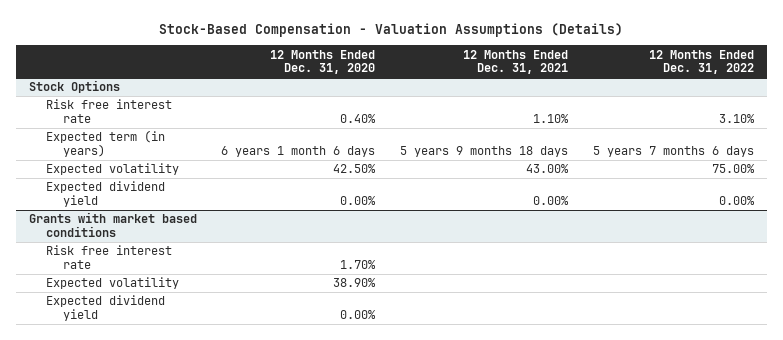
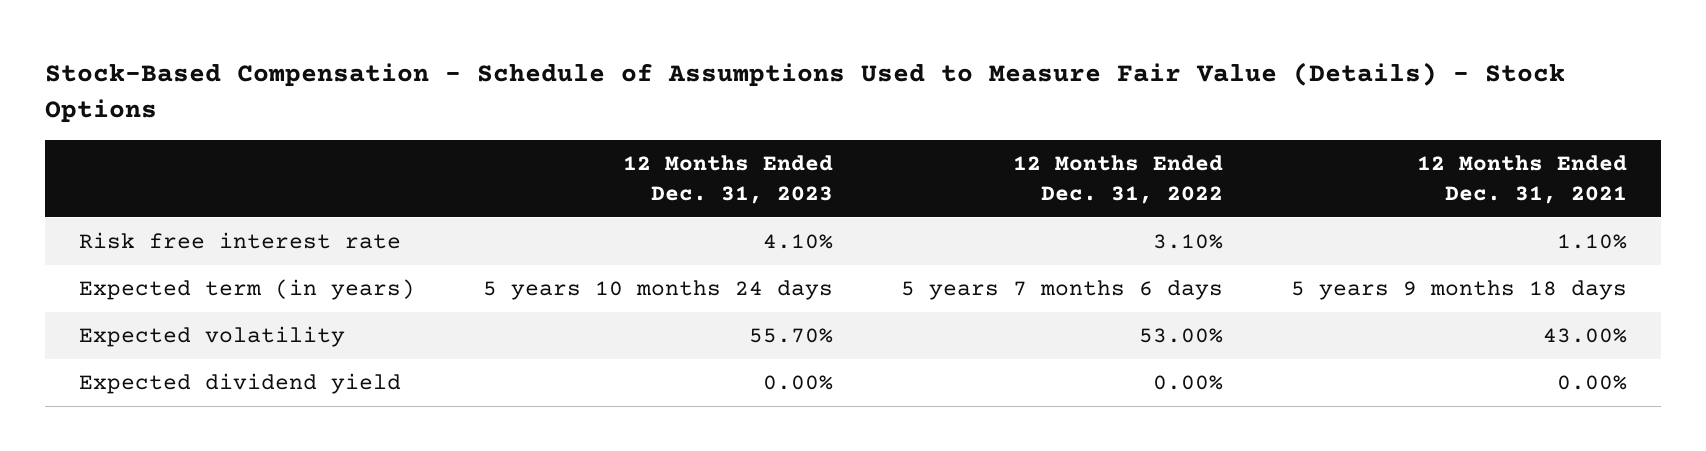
[159,22,624,37] Stock-Based Compensation - Valuation Assumptions (Details) -> [45,61,1566,123] Stock-Based Compensation - Schedule of Assumptions Used to Measure Fair Value (Details) - Stock Options
[270,49,376,75] 12 Months Ended Dec. 31, 2020 -> none
none -> [623,155,834,204] 12 Months Ended Dec. 31, 2023
[28,80,120,94] Stock Options -> none
[712,164,756,174] 75.00% -> [1139,328,1224,344] 53.00%
[28,212,197,238] Grants with market based conditions -> none
[45,245,172,270] Risk free interest rate -> none
[45,277,179,290] Expected volatility -> none
[45,295,165,322] Expected dividend yield -> none

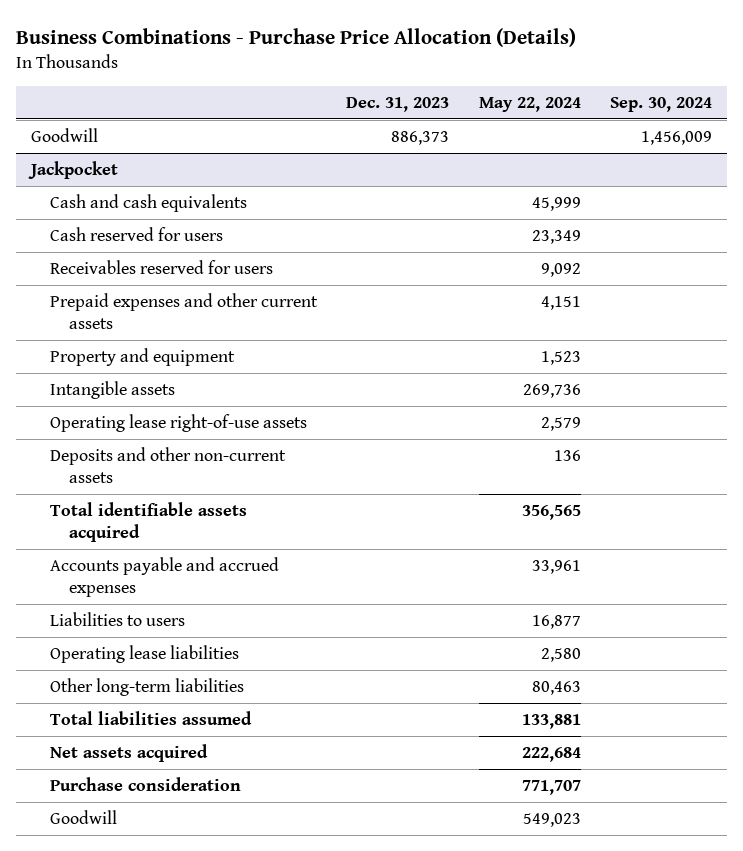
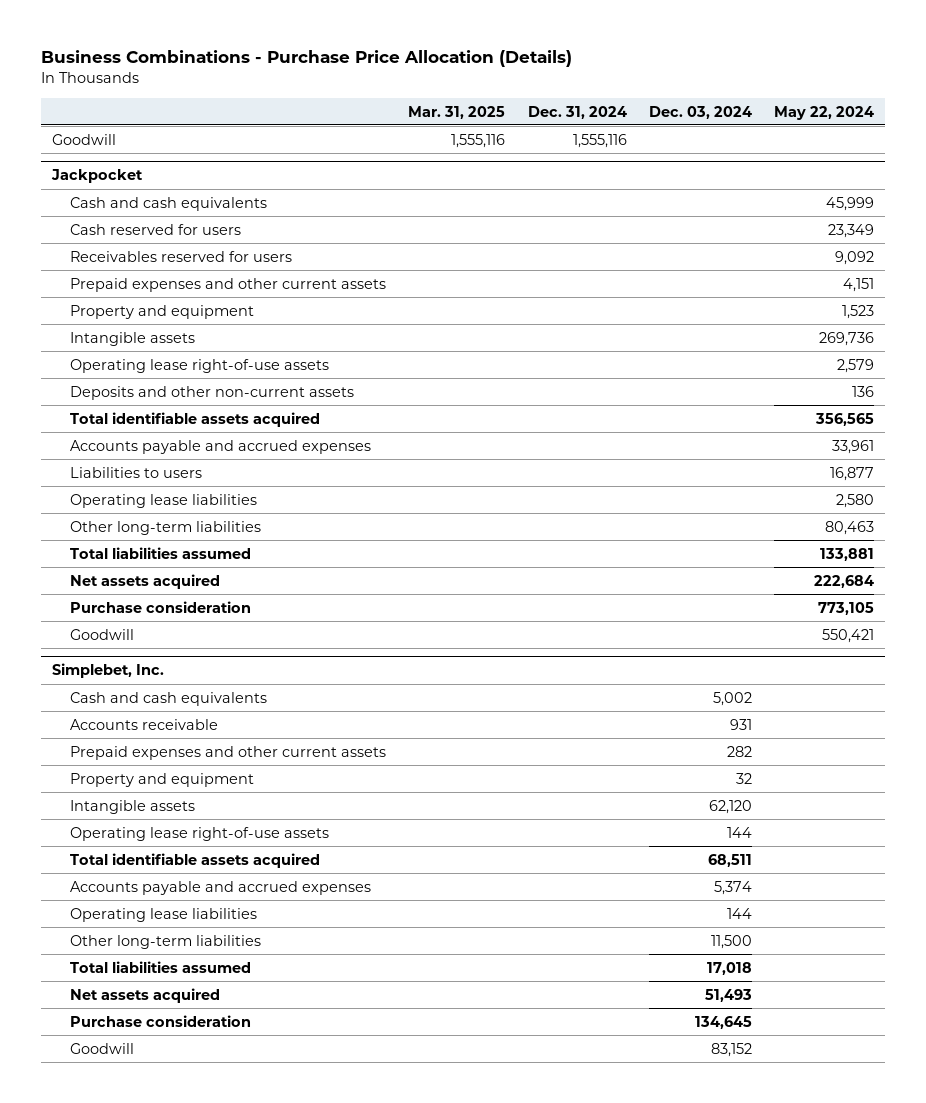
[346,96,450,112] Dec. 31, 2023 -> none
[610,96,713,112] Sep. 30, 2024 -> none
none -> [408,105,506,119] Mar. 31, 2025
none -> [527,105,627,119] Dec. 31, 2024
none -> [648,105,752,119] Dec. 03, 2024
[521,780,581,796] 771,707 -> [818,601,875,615] 773,105
[522,813,581,828] 549,023 -> [822,628,875,643] 550,421
none -> [51,663,164,679] Simplebet, Inc.
none -> [70,691,268,706] Cash and cash equivalents
none -> [70,718,219,730] Accounts receivable
none -> [70,745,387,760] Prepaid expenses and other current assets
none -> [70,772,255,787] Property and equipment
none -> [70,799,196,814] Intangible assets
none -> [70,826,330,841] Operating lease right-of-use assets
none -> [70,852,321,868] Total identifiable assets acquired
none -> [70,880,372,895] Accounts payable and accrued expenses
none -> [70,907,258,922] Operating lease liabilities
none -> [70,934,262,949] Other long-term liabilities
none -> [70,960,252,973] Total liabilities assumed
none -> [70,987,221,1003] Net assets acquired
none -> [70,1014,252,1027] Purchase consideration
none -> [70,1042,135,1054] Goodwill

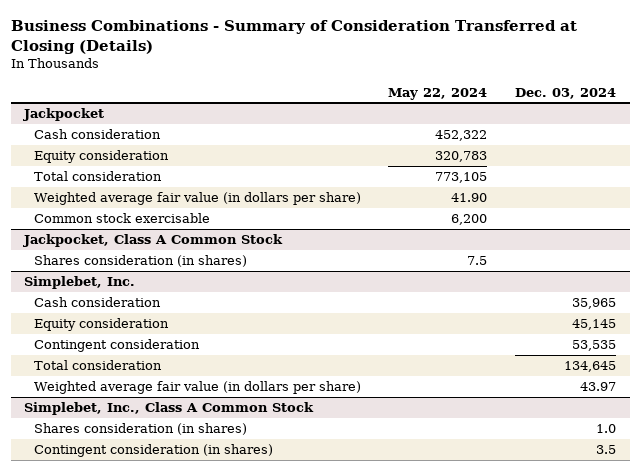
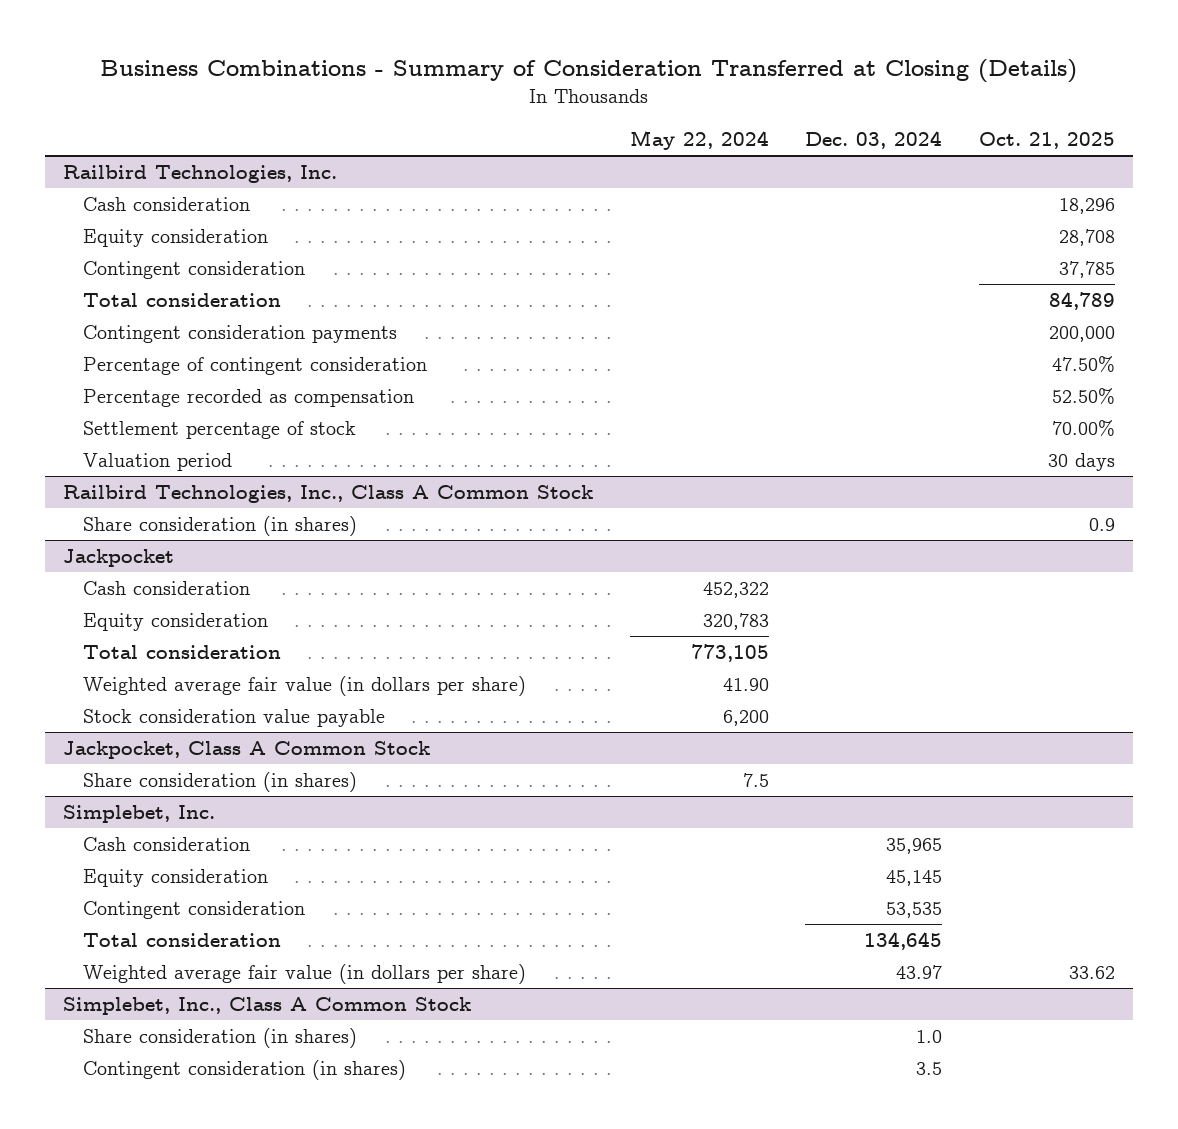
none -> [978,131,1115,149] Oct. 21, 2025
none -> [63,164,338,183] Railbird Technologies, Inc.
none -> [83,196,251,211] Cash consideration
none -> [83,228,269,247] Equity consideration
none -> [83,260,306,279] Contingent consideration
none -> [83,292,282,307] Total consideration
none -> [83,324,398,343] Contingent consideration payments
none -> [83,356,428,375] Percentage of contingent consideration
none -> [83,388,415,407] Percentage recorded as compensation
none -> [83,420,357,439] Settlement percentage of stock
none -> [83,452,233,471] Valuation period
none -> [63,484,594,503] Railbird Technologies, Inc., Class A Common Stock
none -> [83,515,358,536] Share consideration (in shares)
[33,213,210,224] Common stock exercisable -> [83,708,386,727] Stock consideration value payable
[33,255,247,268] Shares consideration (in shares) -> [83,771,358,792] Share consideration (in shares)
[33,423,247,436] Shares consideration (in shares) -> [83,1027,358,1048] Share consideration (in shares)

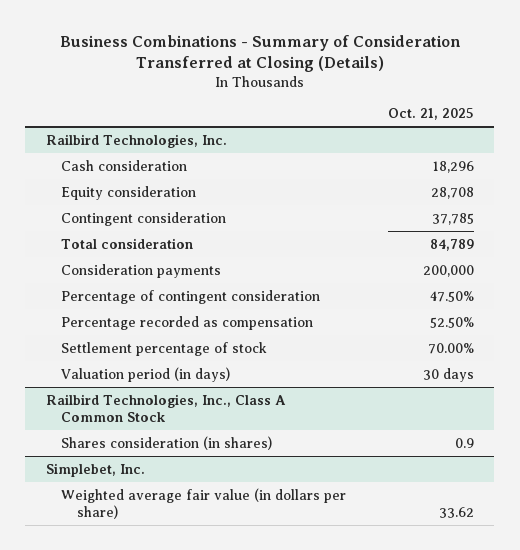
[629,129,769,150] May 22, 2024 -> none
[805,130,943,149] Dec. 03, 2024 -> none
[83,324,398,343] Contingent consideration payments -> [61,263,222,278] Consideration payments
[83,452,233,471] Valuation period -> [61,366,231,382] Valuation period (in days)
[63,548,175,567] Jackpocket -> none
[83,580,251,595] Cash consideration -> none
[83,612,269,631] Equity consideration -> none
[83,644,282,659] Total consideration -> none
[83,675,527,696] Weighted average fair value (in dollars per share) -> none
[83,708,386,727] Stock consideration value payable -> none
[63,740,431,759] Jackpocket, Class A Common Stock -> none
[83,771,358,792] Share consideration (in shares) -> none
[83,515,358,536] Share consideration (in shares) -> [61,435,273,450] Shares consideration (in shares)
[83,836,251,851] Cash consideration -> none
[83,868,269,887] Equity consideration -> none
[83,900,306,919] Contingent consideration -> none
[83,932,282,947] Total consideration -> none
[63,996,472,1015] Simplebet, Inc., Class A Common Stock -> none
[83,1027,358,1048] Share consideration (in shares) -> none
[83,1059,407,1080] Contingent consideration (in shares) -> none

